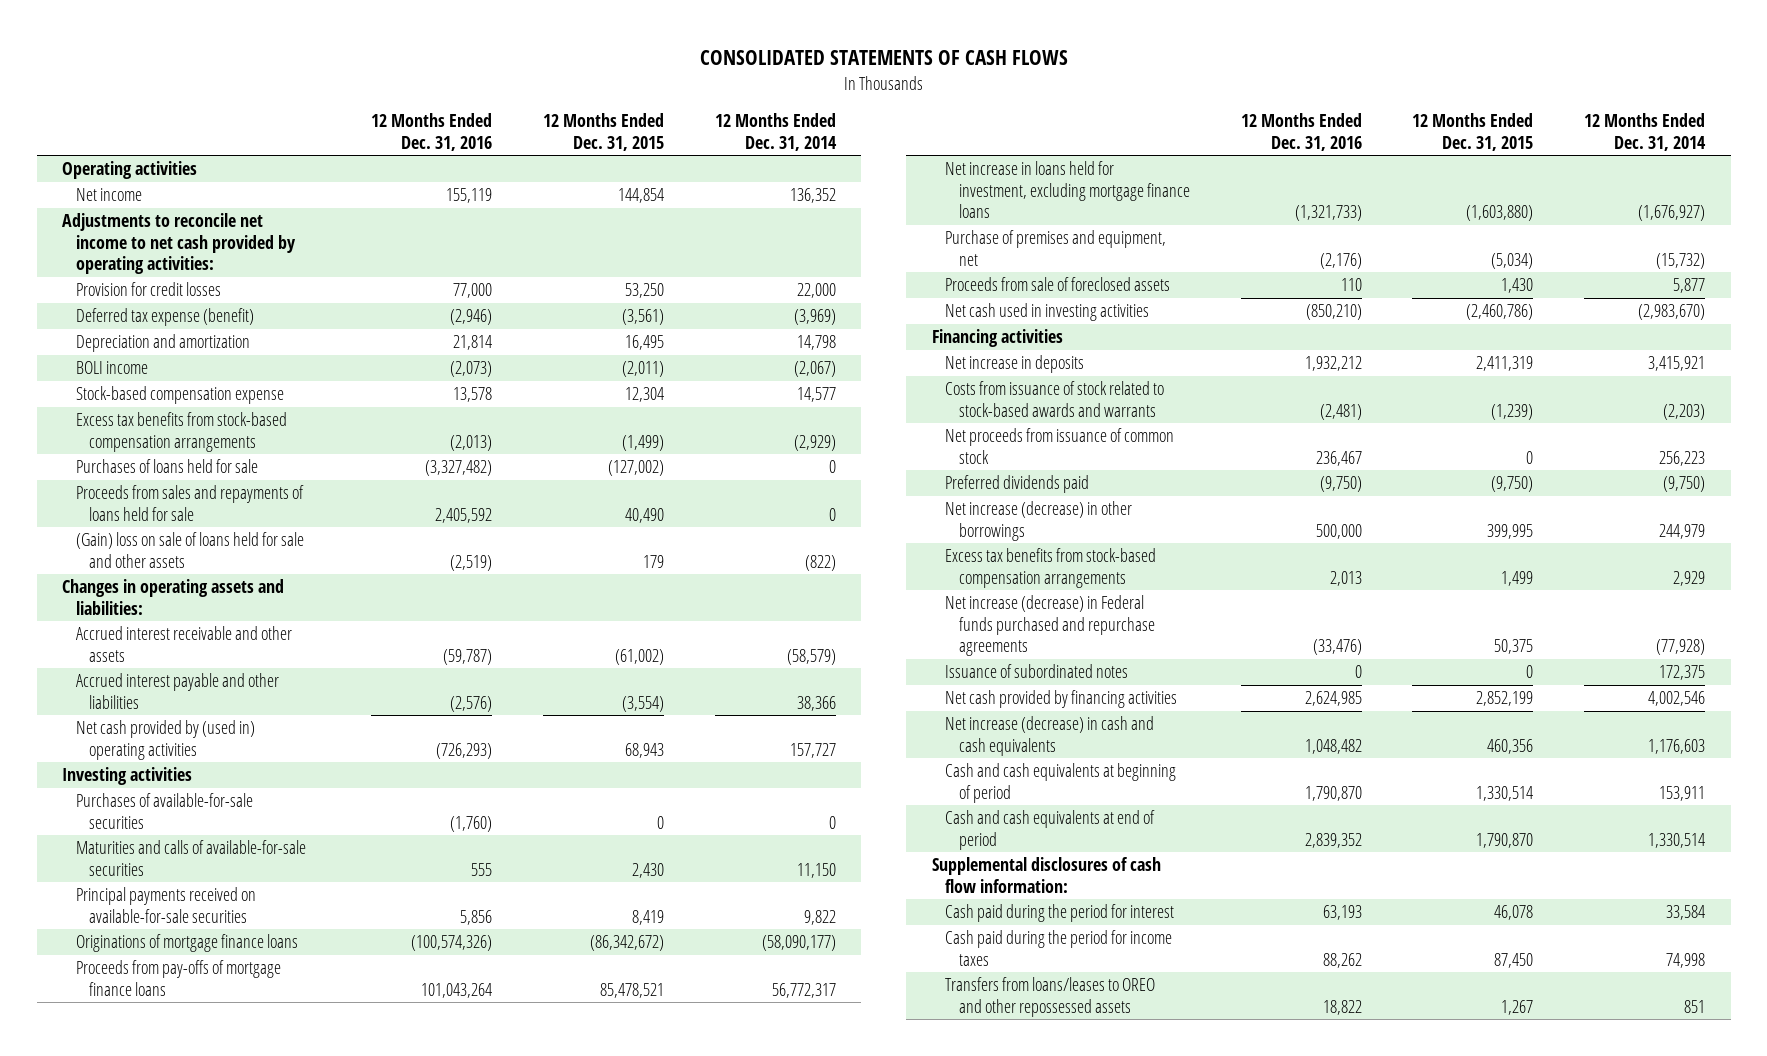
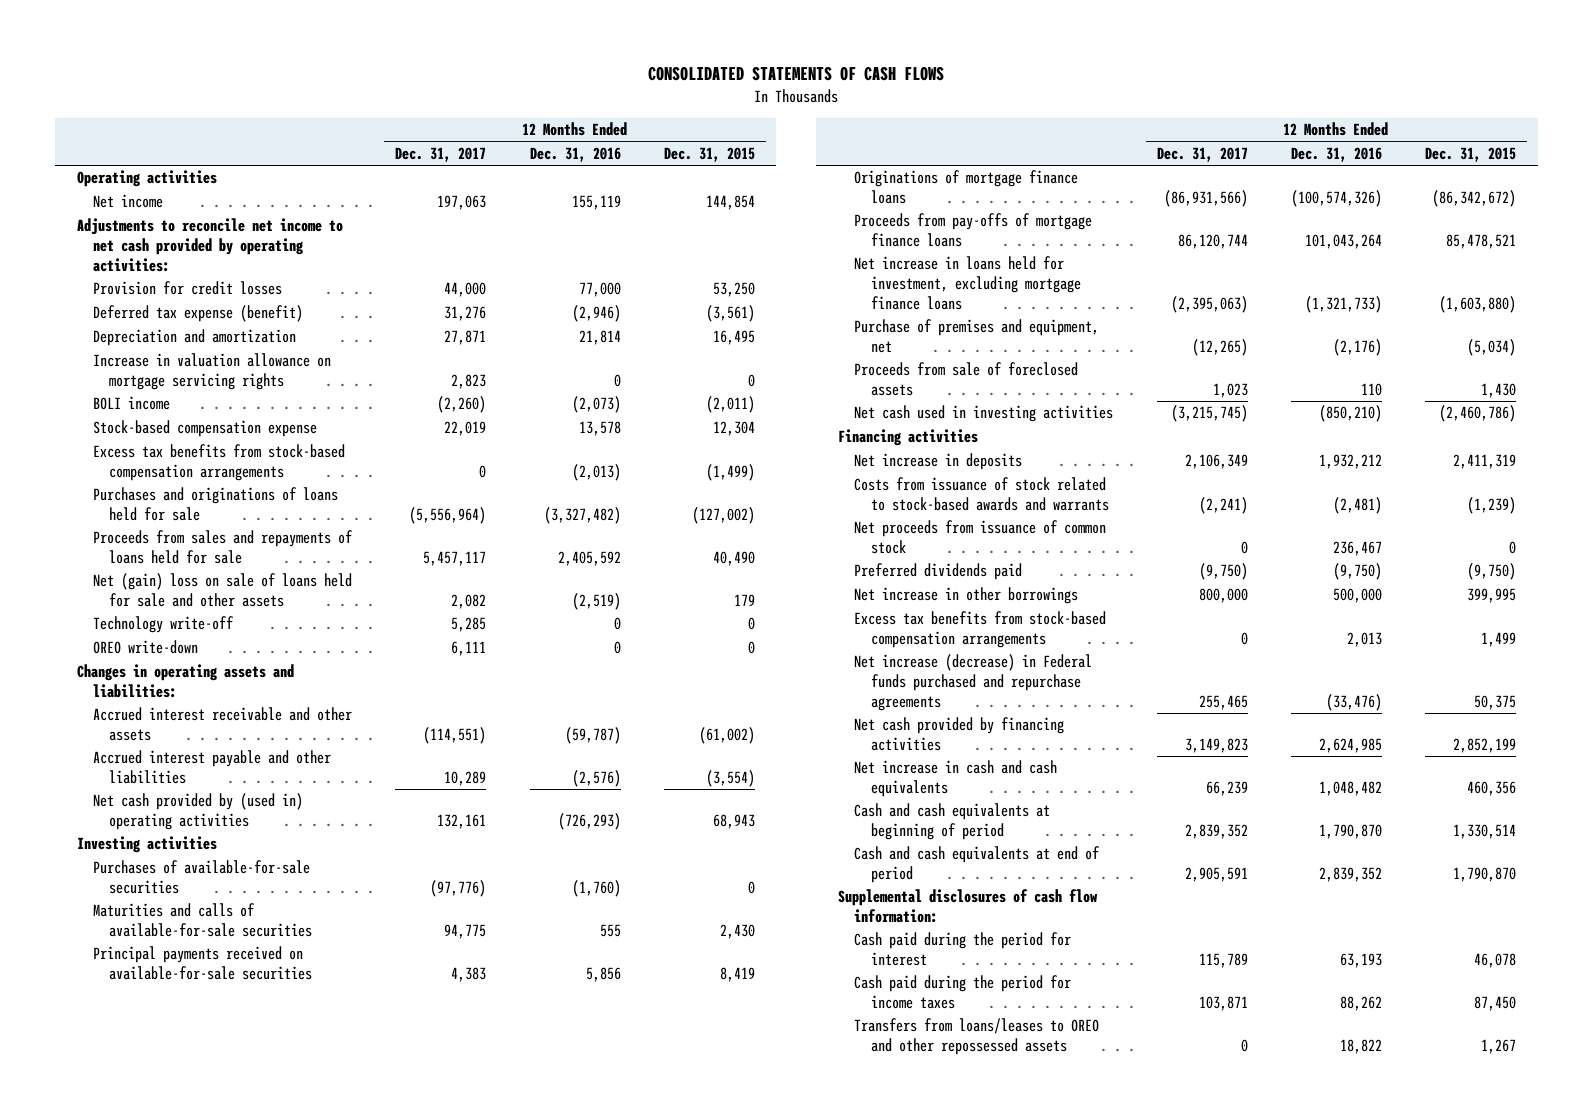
[714,113,837,151] 12 Months Ended Dec. 31, 2014 -> none
none -> [395,146,487,162] Dec. 31, 2017
none -> [93,353,332,391] Increase in valuation allowance on mortgage servicing rights
[75,459,258,474] Purchases of loans held for sale -> [93,487,339,522] Purchases and originations of loans held for sale
[75,532,304,568] (Gain) loss on sale of loans held for sale and other assets -> [93,573,353,608] Net (gain) loss on sale of loans held for sale and other assets
none -> [93,616,235,634] Technology write-off
none -> [93,640,199,655] OREO write-down
[945,501,1133,541] Net increase (decrease) in other borrowings -> [854,587,1079,605] Net increase in other borrowings
[945,664,1129,679] Issuance of subordinated notes -> none
[945,716,1155,756] Net increase (decrease) in cash and cash equivalents -> [854,760,1058,798] Net increase in cash and cash equivalents

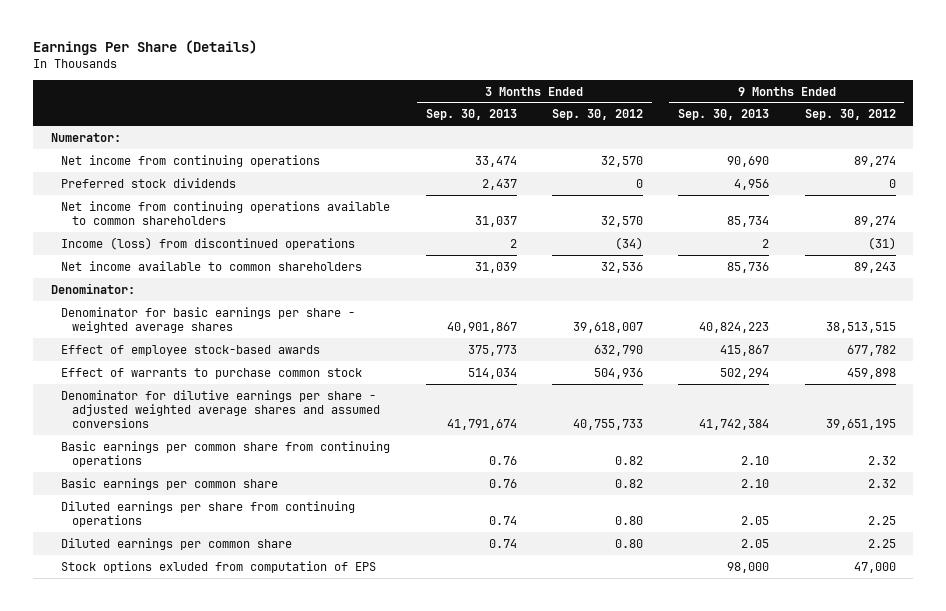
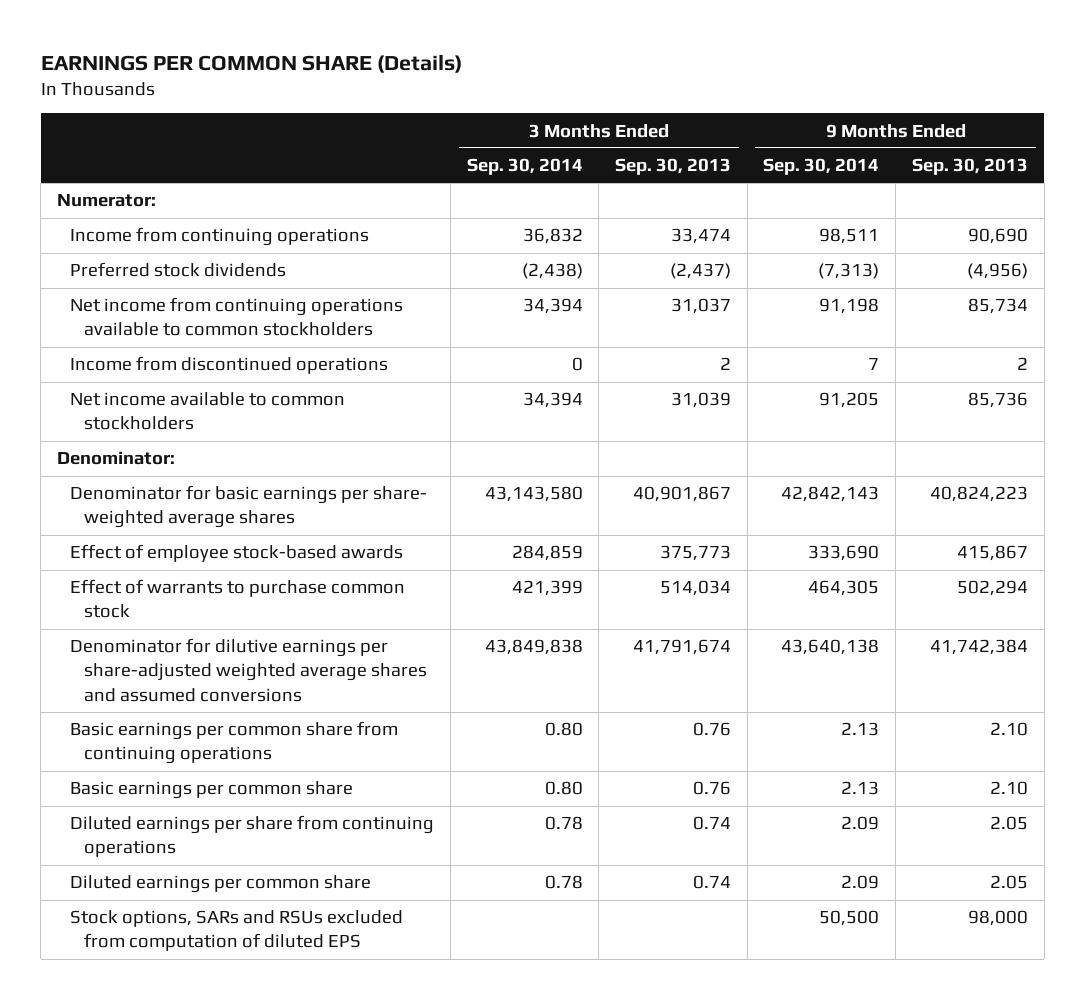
[33,39,258,55] Earnings Per Share (Details) -> [40,53,462,73] EARNINGS PER COMMON SHARE (Details)
[552,109,644,121] Sep. 30, 2012 -> none
[804,109,896,121] Sep. 30, 2012 -> none
none -> [466,158,583,176] Sep. 30, 2014
none -> [763,158,880,176] Sep. 30, 2014
[61,154,321,167] Net income from continuing operations -> [70,227,370,247] Income from continuing operations
[481,178,517,190] 2,437 -> [670,263,732,280] (2,437)
[734,178,770,190] 4,956 -> [966,263,1028,280] (4,956)
[61,200,391,225] Net income from continuing operations available to common shareholders -> [70,297,404,337] Net income from continuing operations available to common stockholders
[61,236,356,250] Income (loss) from discontinued operations -> [70,356,389,375] Income from discontinued operations
[61,260,363,271] Net income available to common shareholders -> [70,392,346,431] Net income available to common stockholders
[61,306,356,333] Denominator for basic earnings per share - weighted average shares -> [70,485,428,529] Denominator for basic earnings per share- weighted average shares
[61,389,381,428] Denominator for dilutive earnings per share - adjusted weighted average shares and assumed conversions -> [70,638,427,702] Denominator for dilutive earnings per share-adjusted weighted average shares and assumed conversions
[61,560,377,573] Stock options exluded from computation of EPS -> [70,910,404,952] Stock options, SARs and RSUs excluded from computation of diluted EPS

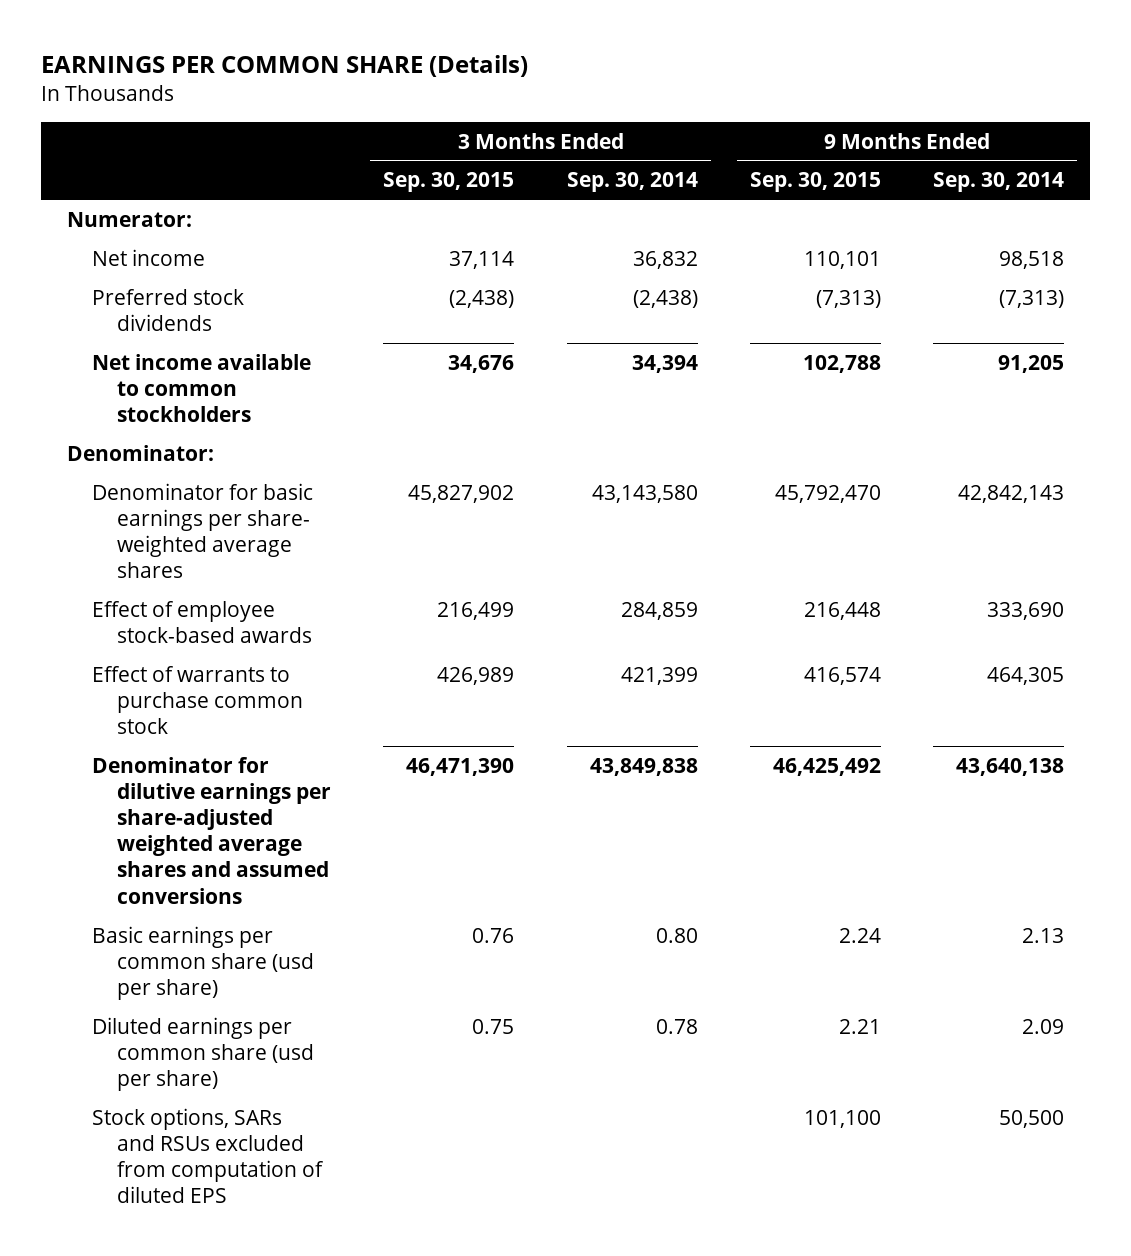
[615,158,732,176] Sep. 30, 2013 -> none
[911,158,1028,176] Sep. 30, 2013 -> none
none -> [383,172,515,193] Sep. 30, 2015
none -> [749,172,881,193] Sep. 30, 2015
[70,227,370,247] Income from continuing operations -> none
none -> [92,248,206,266] Net income
[70,297,404,337] Net income from continuing operations available to common stockholders -> none
[70,356,389,375] Income from discontinued operations -> none
[70,721,399,765] Basic earnings per common share from continuing operations -> none
[70,815,435,858] Diluted earnings per share from continuing operations -> none
[70,781,354,800] Basic earnings per common share -> [92,925,315,1001] Basic earnings per common share (usd per share)
[70,875,372,894] Diluted earnings per common share -> [92,1016,315,1092] Diluted earnings per common share (usd per share)

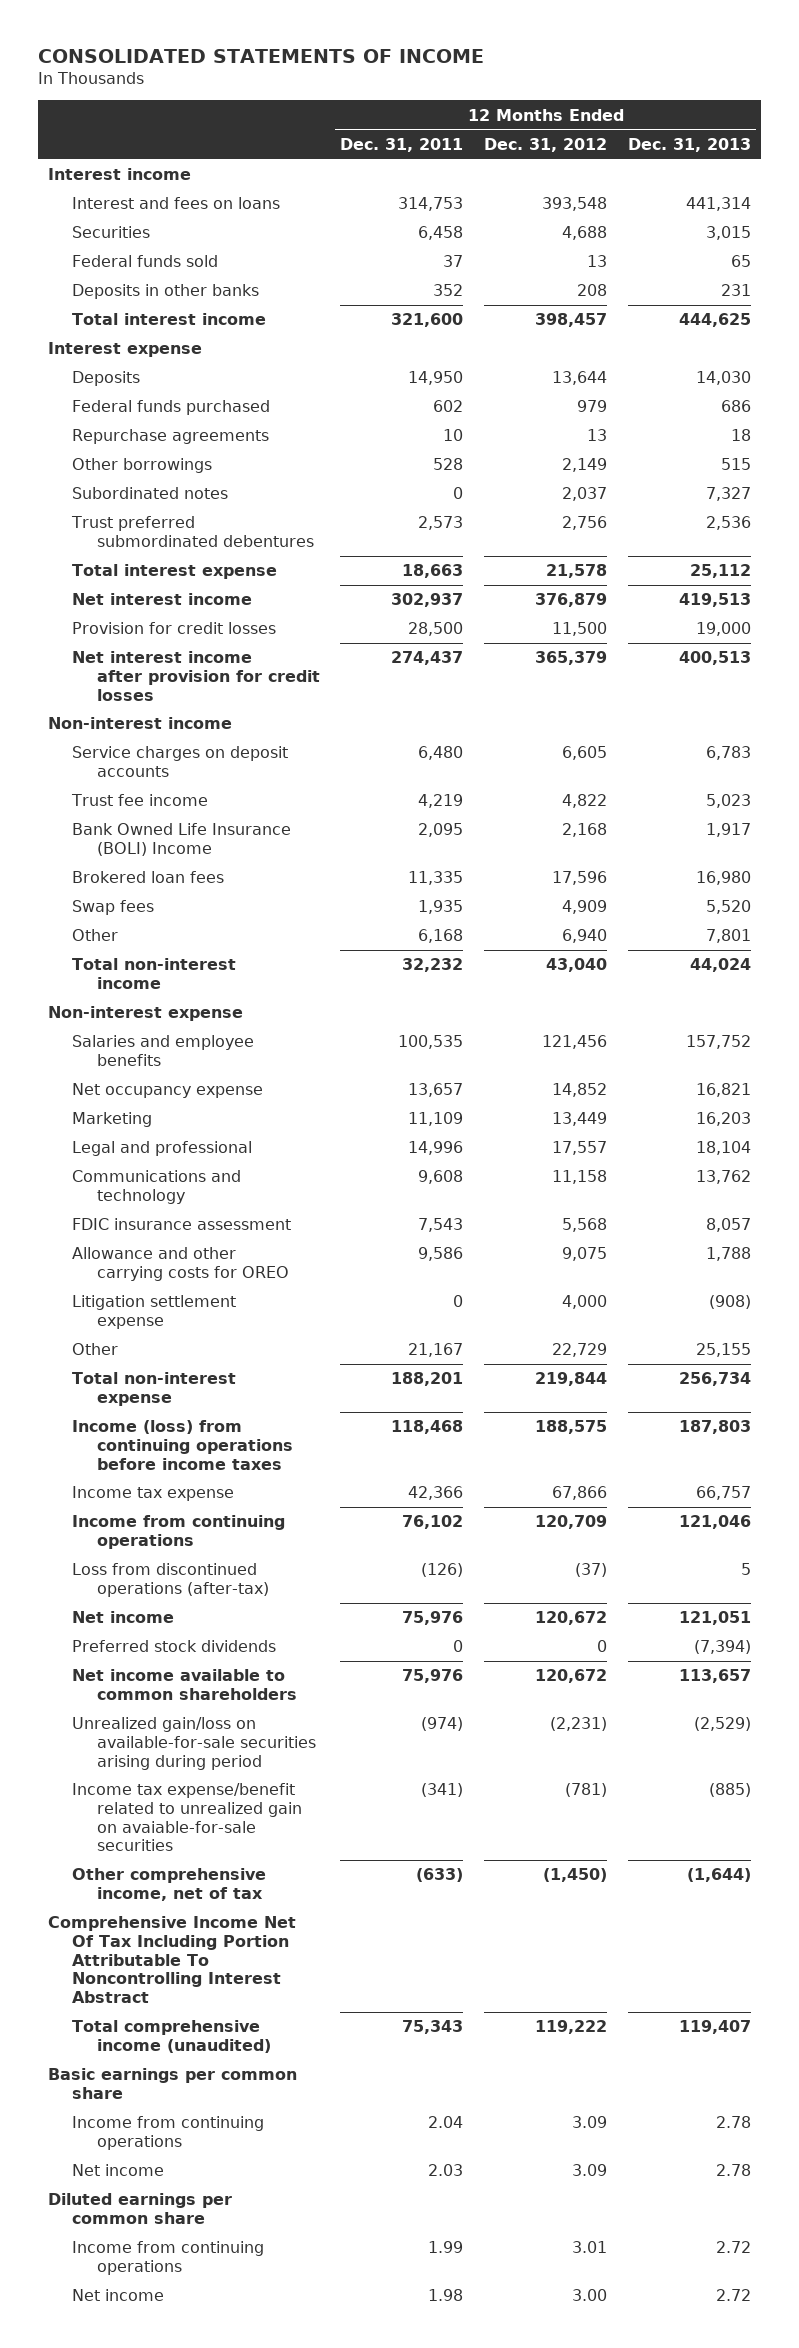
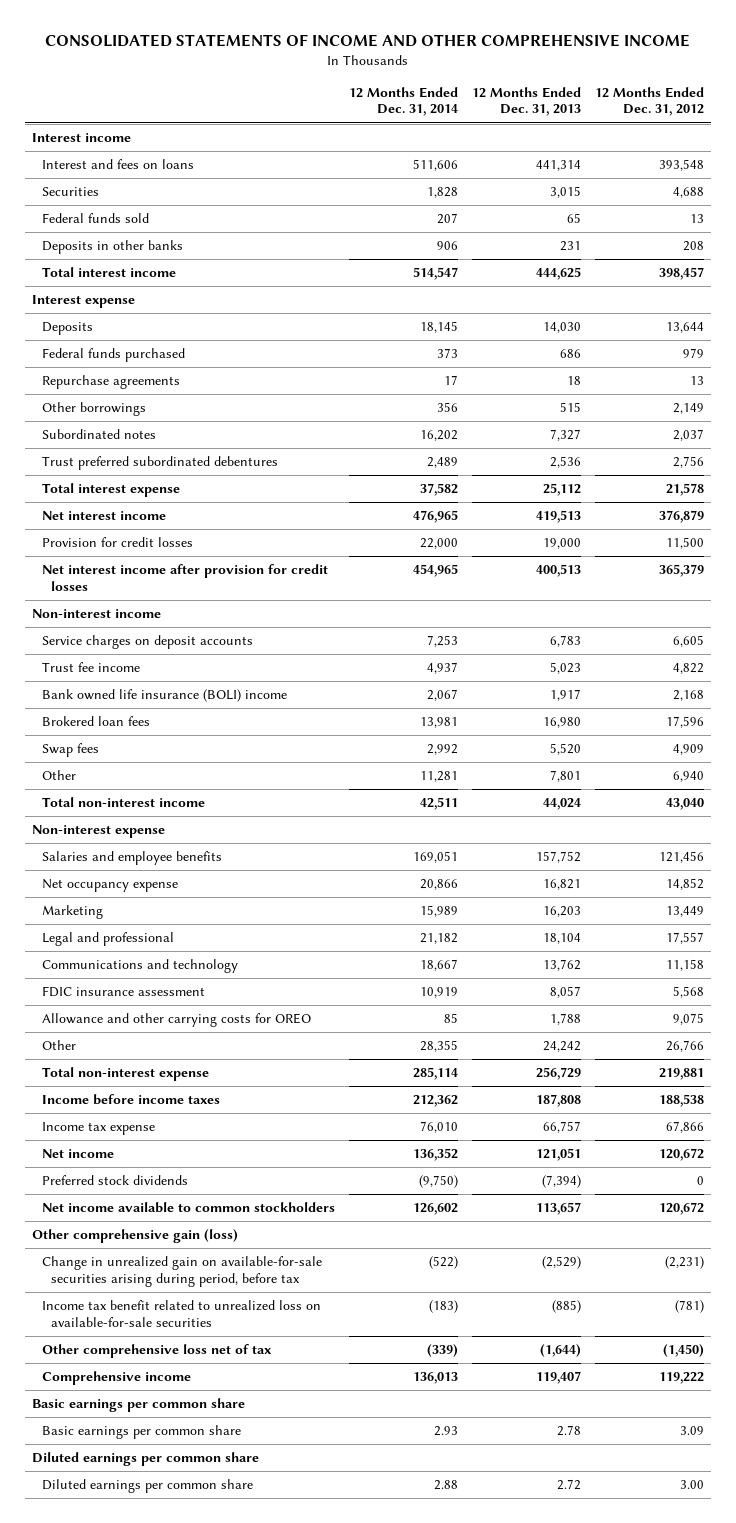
[37,48,484,63] CONSOLIDATED STATEMENTS OF INCOME -> [44,34,690,48] CONSOLIDATED STATEMENTS OF INCOME AND OTHER COMPREHENSIVE INCOME
[340,137,464,152] Dec. 31, 2011 -> none
none -> [348,86,458,117] 12 Months Ended Dec. 31, 2014
[71,516,314,548] Trust preferred submordinated debentures -> [41,456,278,471] Trust preferred subordinated debentures
[72,823,292,857] Bank Owned Life Insurance (BOLI) Income -> [41,689,287,703] Bank owned life insurance (BOLI) income
[72,1295,237,1330] Litigation settlement expense -> none
[72,1420,293,1470] Income (loss) from continuing operations before income taxes -> none
[552,1343,608,1358] 22,729 -> [665,1040,704,1053] 26,766
[695,1343,751,1358] 25,155 -> [542,1041,581,1053] 24,242
[535,1372,608,1387] 219,844 -> [658,1068,704,1081] 219,881
[678,1372,751,1387] 256,734 -> [535,1067,581,1081] 256,729
none -> [41,1094,220,1106] Income before income taxes
[72,1515,286,1550] Income from continuing operations -> none
[72,1563,269,1598] Loss from discontinued operations (after-tax) -> none
[48,1916,297,2004] Comprehensive Income Net Of Tax Including Portion Attributable To Noncontrolling Interest Abstract -> none
[72,1669,297,1701] Net income available to common shareholders -> [41,1202,335,1214] Net income available to common stockholders
none -> [31,1229,238,1244] Other comprehensive gain (loss)
[72,1717,316,1770] Unrealized gain/loss on available-for-sale securities arising during period -> [41,1256,322,1287] Change in unrealized gain on available-for-sale securities arising during period, before tax
[72,1783,302,1852] Income tax expense/benefit related to unrealized gain on avaiable-for-sale securities -> [41,1300,321,1327] Income tax benefit related to unrealized loss on available-for-sale securities
[72,1868,267,1902] Other comprehensive income, net of tax -> [41,1344,272,1359] Other comprehensive loss net of tax
[72,2020,271,2054] Total comprehensive income (unaudited) -> [41,1371,191,1386] Comprehensive income
[72,2116,265,2151] Income from continuing operations -> none
[72,2164,165,2177] Net income -> [41,1425,241,1440] Basic earnings per common share
[72,2241,265,2276] Income from continuing operations -> none
[72,2289,165,2302] Net income -> [41,1479,253,1494] Diluted earnings per common share

